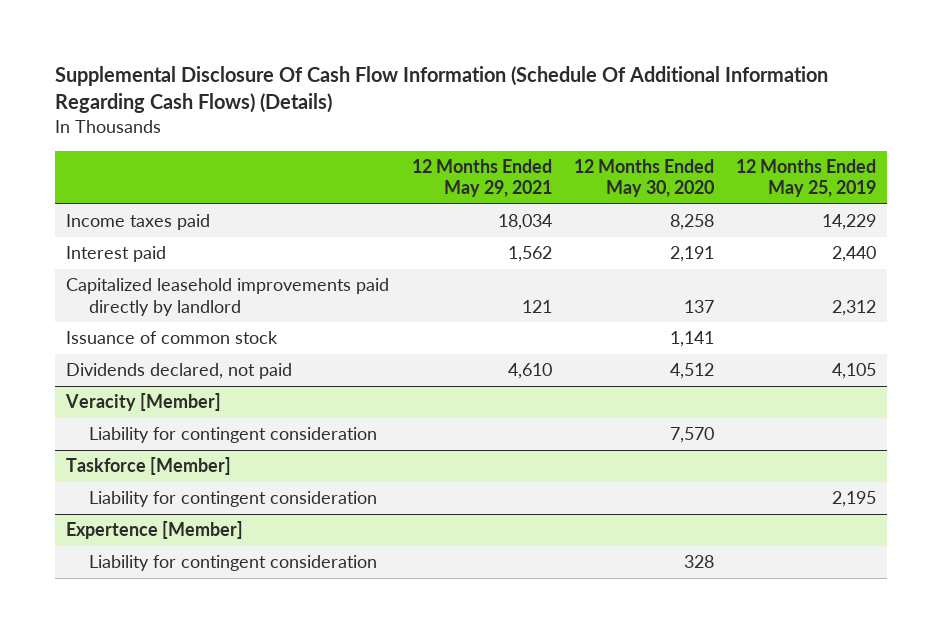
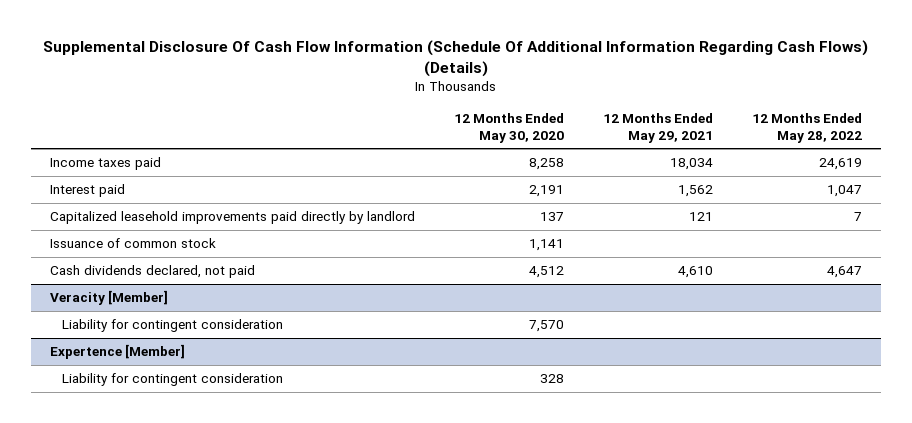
[736,158,877,198] 12 Months Ended May 25, 2019 -> none
none -> [751,113,862,143] 12 Months Ended May 28, 2022
[66,363,293,380] Dividends declared, not paid -> [50,265,256,279] Cash dividends declared, not paid
[66,457,232,476] Taskforce [Member] -> none
[89,491,378,508] Liability for contingent consideration -> none

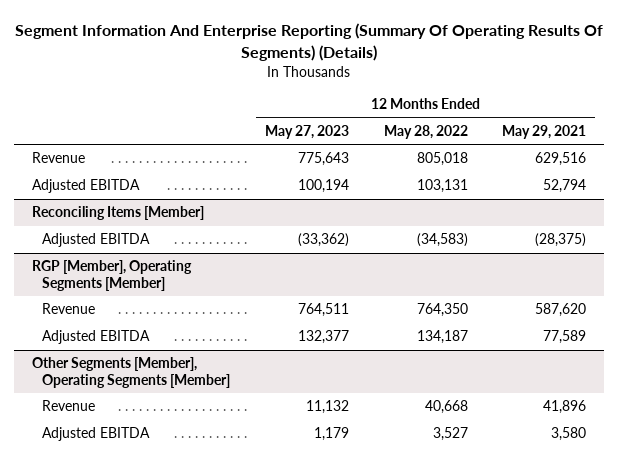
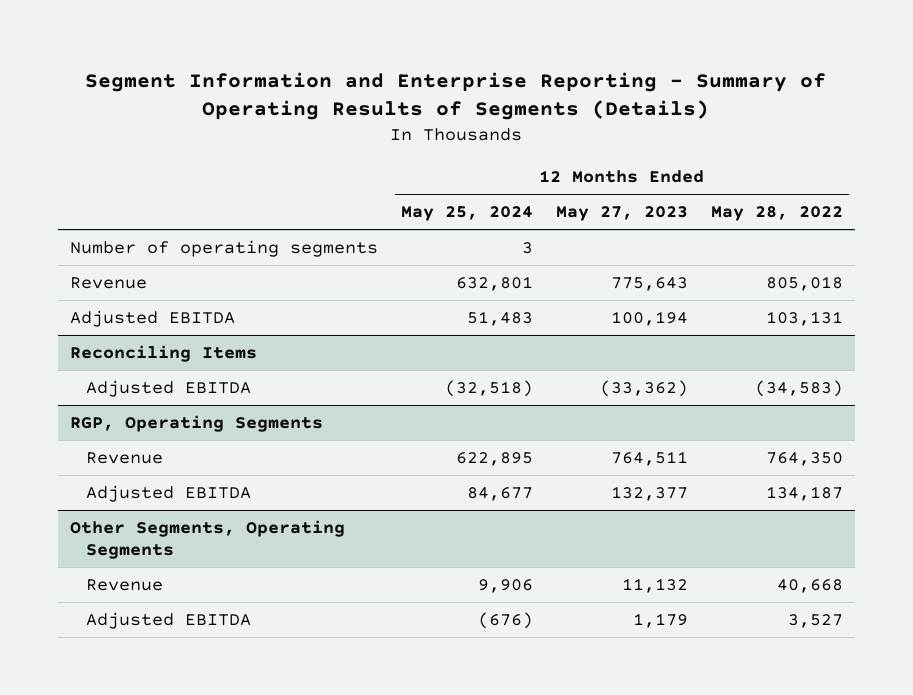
[15,23,604,61] Segment Information And Enterprise Reporting (Summary Of Operating Results Of Segments) (Details) -> [85,71,827,121] Segment Information and Enterprise Reporting - Summary of Operating Results of Segments (Details)
[502,125,587,140] May 29, 2021 -> none
none -> [400,206,533,222] May 25, 2024
none -> [69,240,378,258] Number of operating segments
[31,206,204,221] Reconciling Items [Member] -> [69,345,257,363] Reconciling Items
[31,260,192,291] RGP [Member], Operating Segments [Member] -> [69,415,323,433] RGP, Operating Segments
[31,357,230,388] Other Segments [Member], Operating Segments [Member] -> [69,520,345,559] Other Segments, Operating Segments

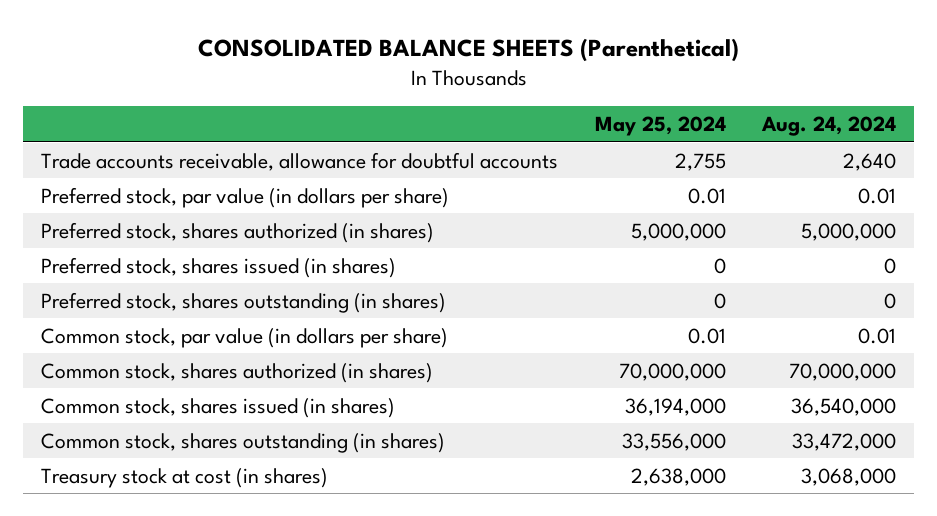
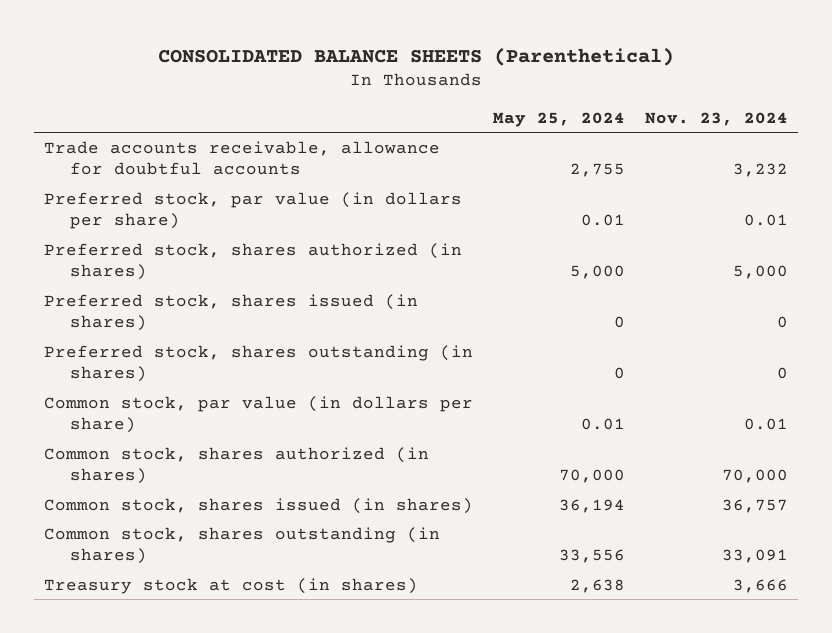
[760,115,896,136] Aug. 24, 2024 -> none
none -> [644,111,788,126] Nov. 23, 2024
[630,222,726,241] 5,000,000 -> [570,265,626,280] 5,000
[618,362,726,381] 70,000,000 -> [559,469,626,484] 70,000
[624,397,726,416] 36,194,000 -> [559,498,626,513] 36,194
[621,432,726,451] 33,556,000 -> [559,549,626,564] 33,556
[630,467,726,486] 2,638,000 -> [570,578,626,593] 2,638

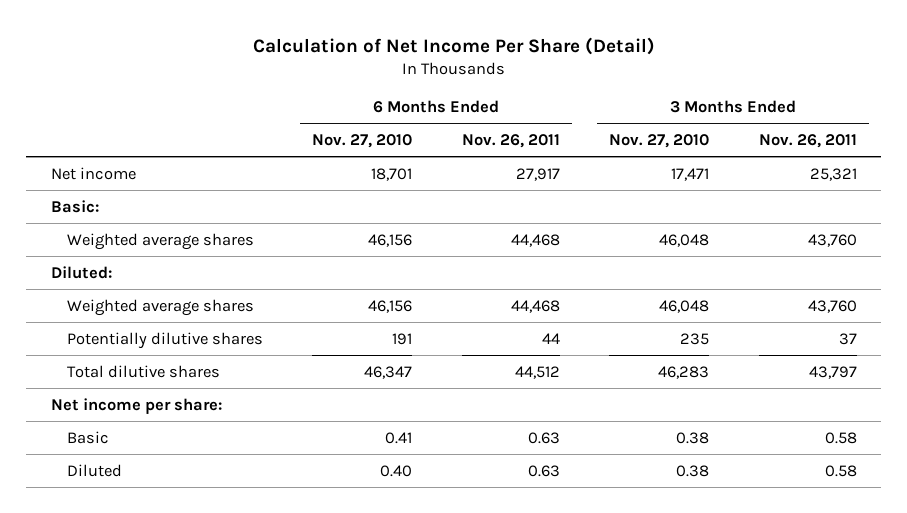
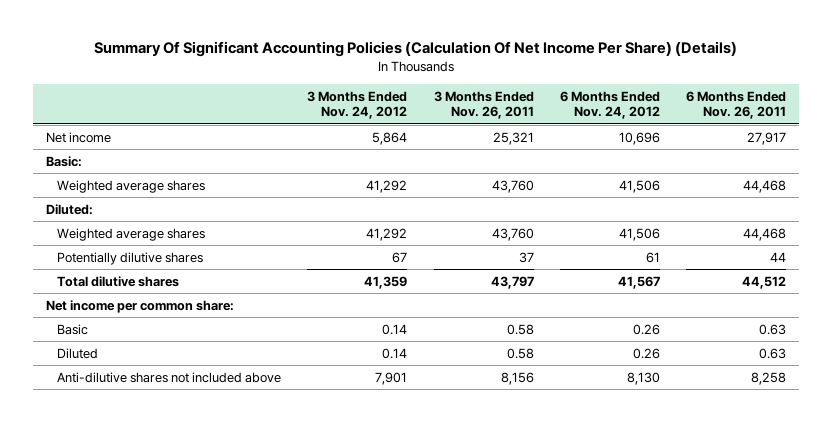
[252,36,655,55] Calculation of Net Income Per Share (Detail) -> [94,41,738,58] Summary Of Significant Accounting Policies (Calculation Of Net Income Per Share) (Details)
[312,134,413,149] Nov. 27, 2010 -> none
[609,134,710,149] Nov. 27, 2010 -> none
none -> [307,90,408,120] 3 Months Ended Nov. 24, 2012
none -> [559,90,660,120] 6 Months Ended Nov. 24, 2012
[50,397,222,414] Net income per share: -> [46,299,235,313] Net income per common share:
none -> [57,371,282,383] Anti-dilutive shares not included above

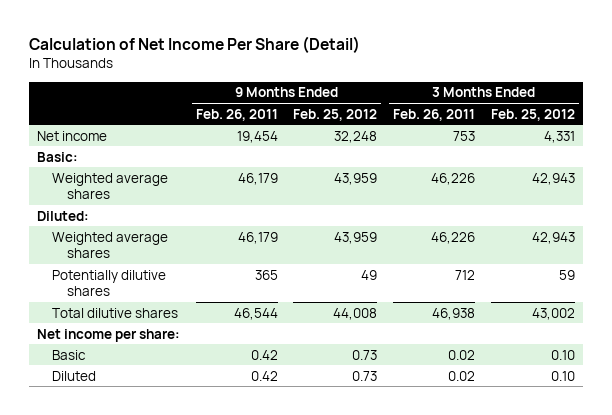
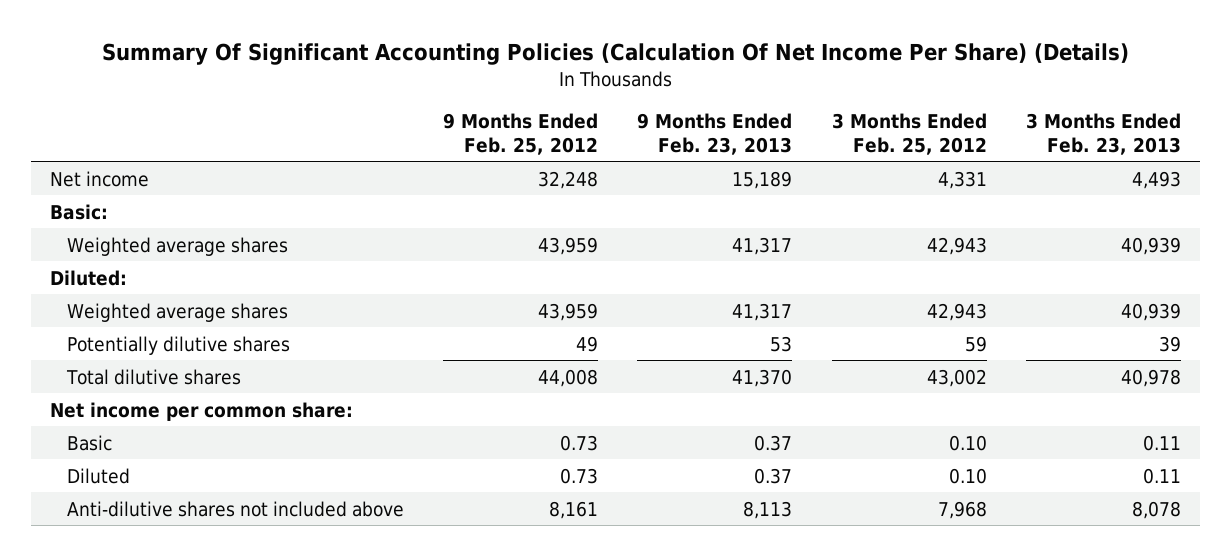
[29,35,361,53] Calculation of Net Income Per Share (Detail) -> [101,43,1129,66] Summary Of Significant Accounting Policies (Calculation Of Net Income Per Share) (Details)
[195,108,278,121] Feb. 26, 2011 -> none
[393,108,476,121] Feb. 26, 2011 -> none
none -> [637,113,793,155] 9 Months Ended Feb. 23, 2013
none -> [1025,113,1181,155] 3 Months Ended Feb. 23, 2013
[36,328,180,342] Net income per share: -> [50,401,354,421] Net income per common share:
none -> [66,500,404,517] Anti-dilutive shares not included above

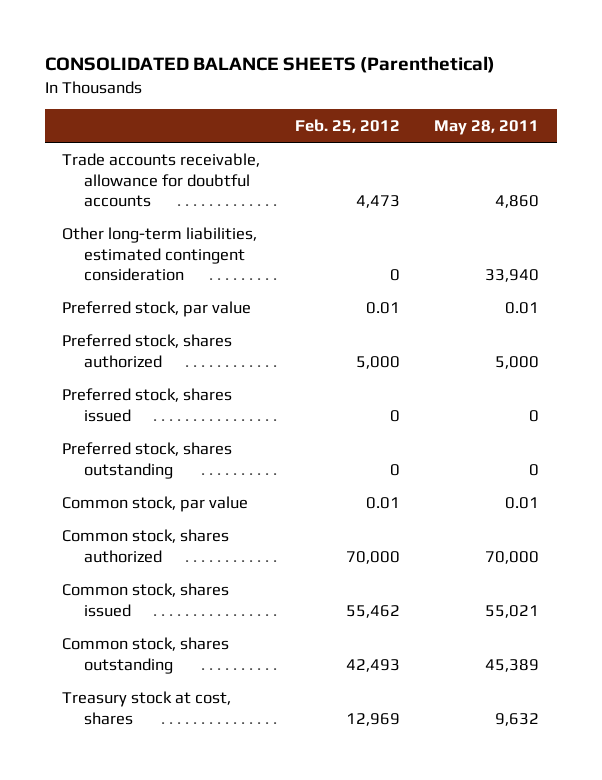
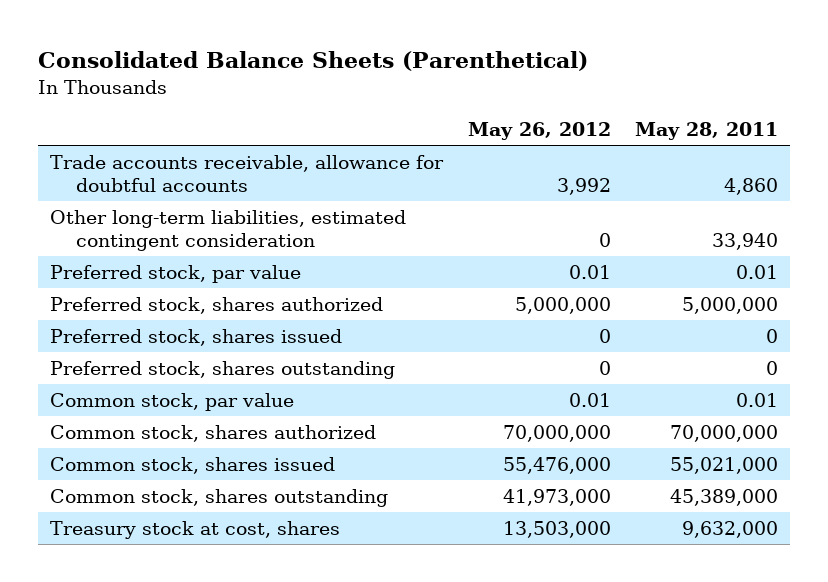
[44,56,495,74] CONSOLIDATED BALANCE SHEETS (Parenthetical) -> [38,50,589,71] Consolidated Balance Sheets (Parenthetical)
[294,118,400,133] Feb. 25, 2012 -> none
none -> [467,122,611,141] May 26, 2012
[495,355,540,369] 5,000 -> [681,297,778,315] 5,000,000
[485,550,540,564] 70,000 -> [669,425,778,443] 70,000,000
[485,604,540,618] 55,021 -> [669,457,778,475] 55,021,000
[485,658,540,672] 45,389 -> [669,489,778,507] 45,389,000
[495,712,540,726] 9,632 -> [681,521,778,539] 9,632,000

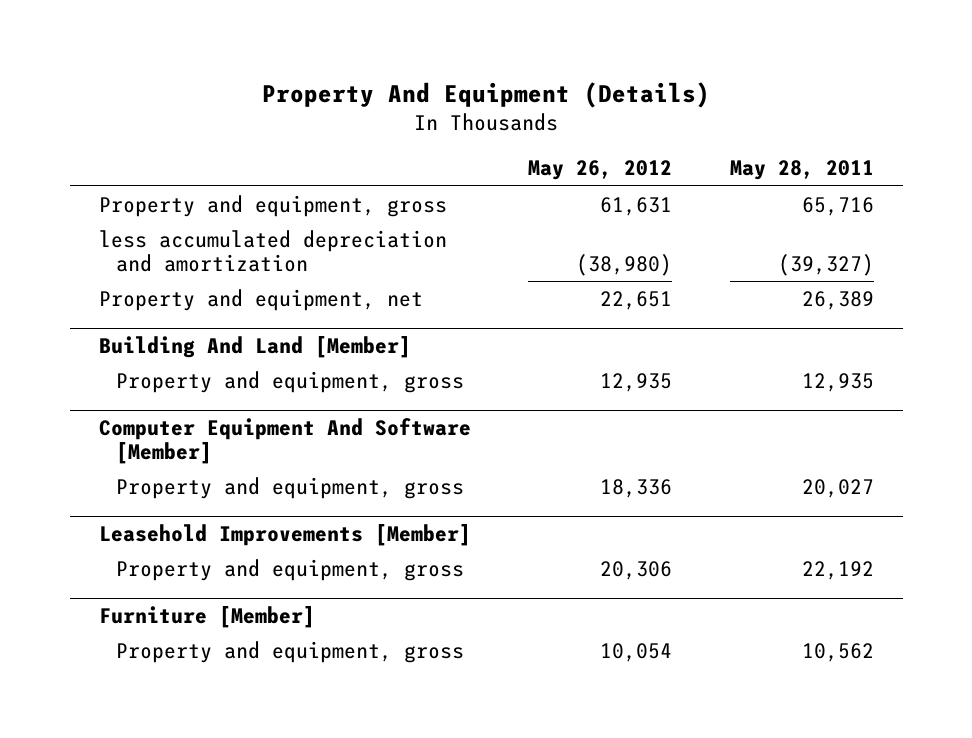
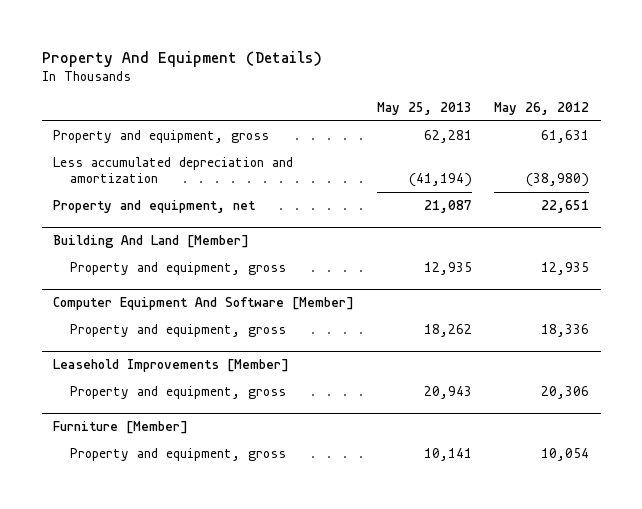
[729,160,874,181] May 28, 2011 -> none
none -> [376,102,472,116] May 25, 2013
[98,229,447,272] less accumulated depreciation and amortization -> [52,156,293,184] Less accumulated depreciation and amortization

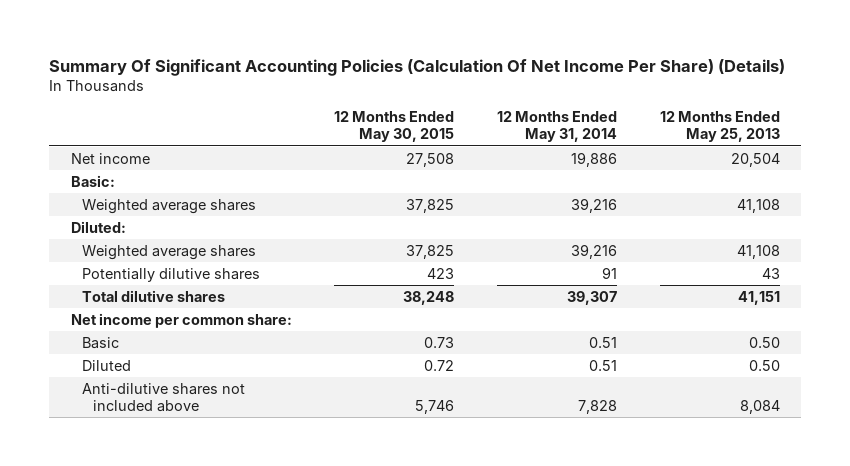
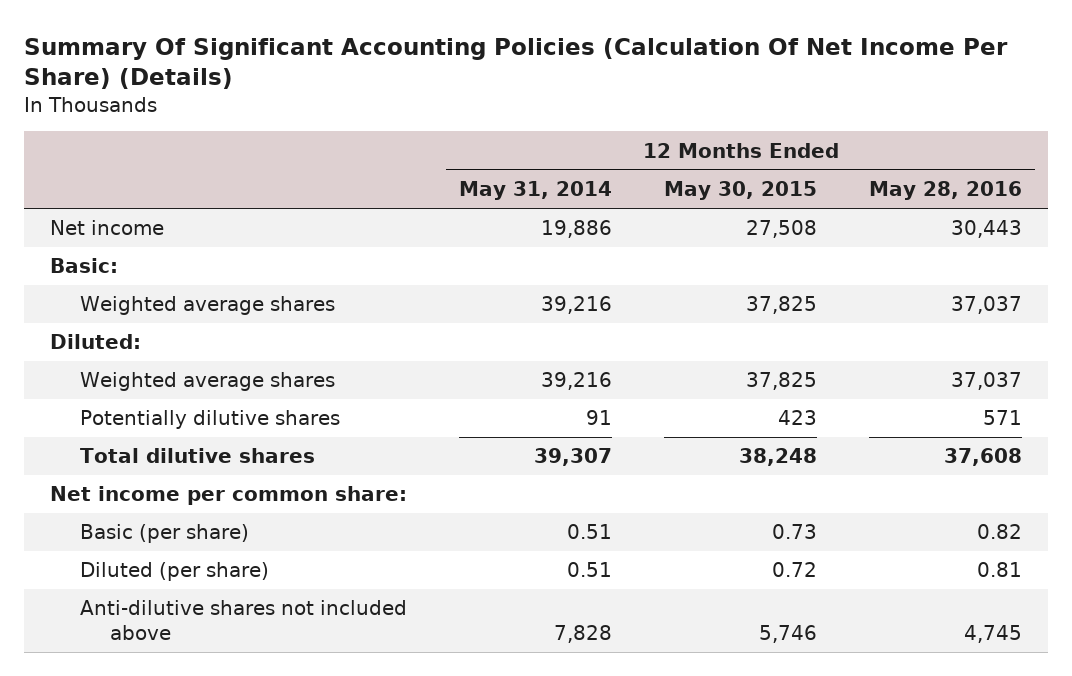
[659,110,780,143] 12 Months Ended May 25, 2013 -> none
none -> [869,181,1023,201] May 28, 2016
[81,336,119,349] Basic -> [80,524,250,544] Basic (per share)
[81,359,131,371] Diluted -> [80,562,270,582] Diluted (per share)

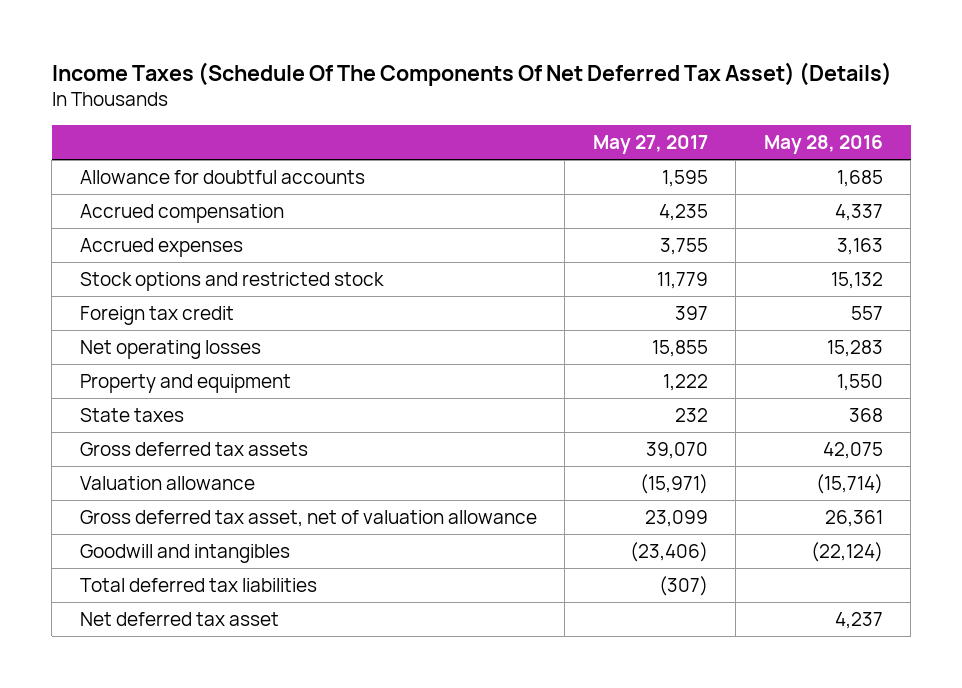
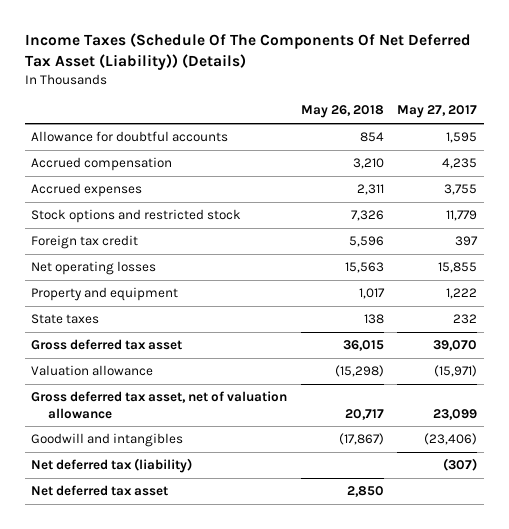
[51,61,892,86] Income Taxes (Schedule Of The Components Of Net Deferred Tax Asset) (Details) -> [24,33,471,71] Income Taxes (Schedule Of The Components Of Net Deferred Tax Asset (Liability)) (Details)
[763,135,883,155] May 28, 2016 -> none
none -> [300,105,384,119] May 26, 2018
[79,442,308,457] Gross deferred tax assets -> [31,339,183,351] Gross deferred tax asset
[79,578,317,593] Total deferred tax liabilities -> [31,458,193,474] Net deferred tax (liability)

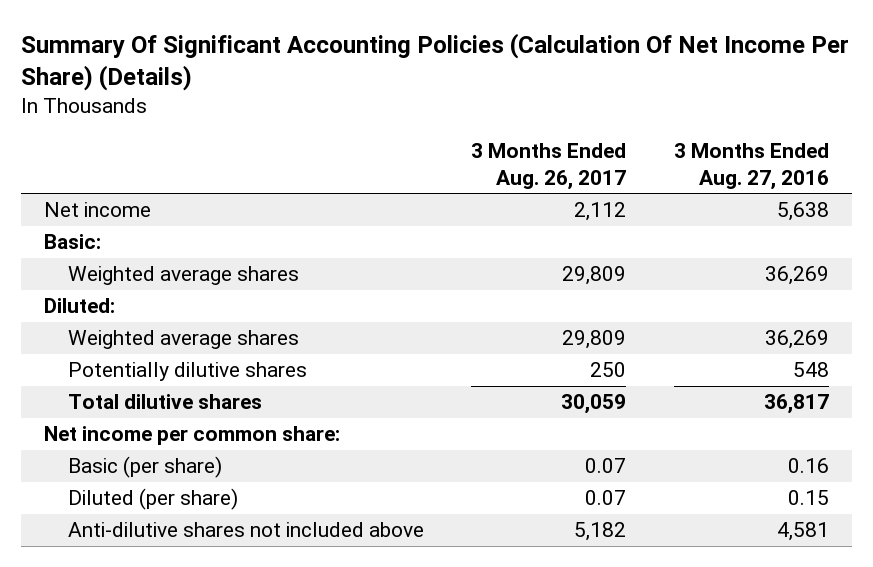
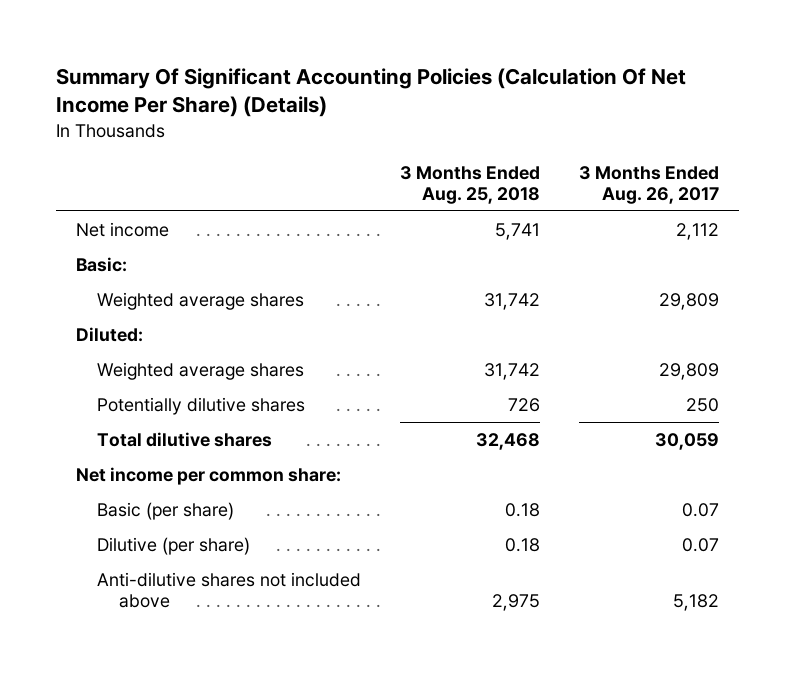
[673,142,829,190] 3 Months Ended Aug. 27, 2016 -> none
none -> [400,165,541,204] 3 Months Ended Aug. 25, 2018
[67,488,238,511] Diluted (per share) -> [97,536,251,555] Dilutive (per share)

